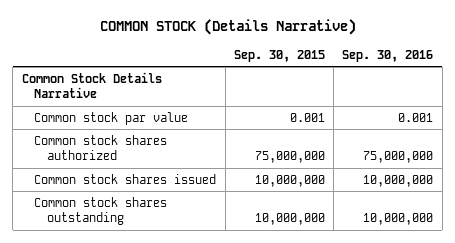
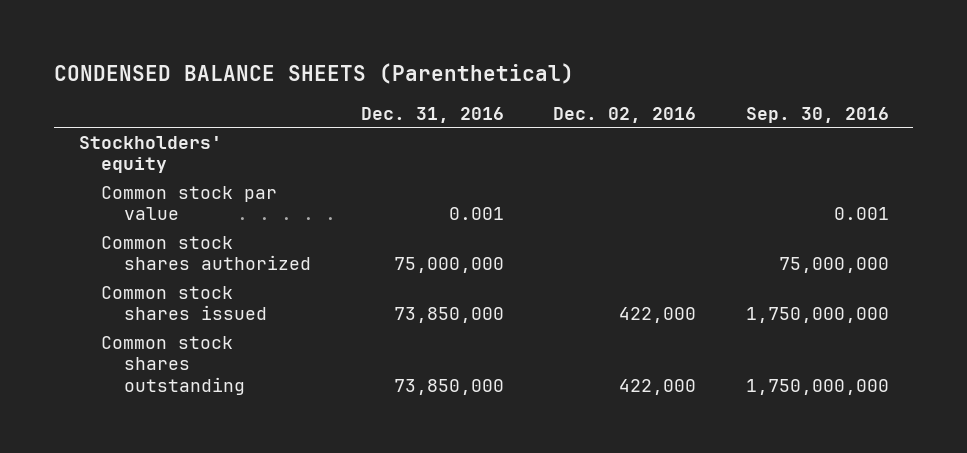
[99,19,356,36] COMMON STOCK (Details Narrative) -> [53,63,574,85] CONDENSED BALANCE SHEETS (Parenthetical)
[233,49,325,62] Sep. 30, 2015 -> none
none -> [360,106,504,123] Dec. 31, 2016
none -> [553,106,697,123] Dec. 02, 2016
[21,71,162,98] Common Stock Details Narrative -> none
none -> [78,135,222,174] Stockholders' equity
[363,174,434,187] 10,000,000 -> [745,307,889,324] 1,750,000,000
[363,212,434,225] 10,000,000 -> [745,378,889,395] 1,750,000,000

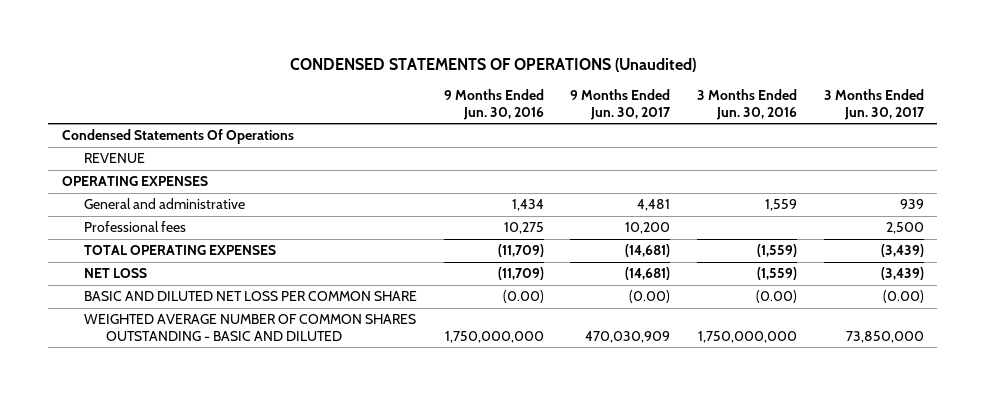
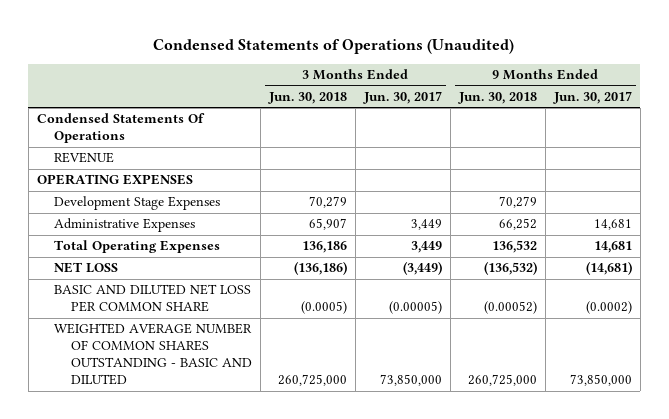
[289,58,696,73] CONDENSED STATEMENTS OF OPERATIONS (Unaudited) -> [153,38,515,54] Condensed Statements of Operations (Unaudited)
[443,89,544,120] 9 Months Ended Jun. 30, 2016 -> none
[697,89,798,120] 3 Months Ended Jun. 30, 2016 -> none
none -> [267,91,347,104] Jun. 30, 2018
none -> [457,91,537,104] Jun. 30, 2018
[83,221,186,233] Professional fees -> none
none -> [53,196,220,211] Development Stage Expenses
[83,198,245,210] General and administrative -> [53,218,195,233] Administrative Expenses
[637,199,671,212] 4,481 -> [593,219,632,231] 14,681
[900,199,925,210] 939 -> [410,219,442,231] 3,449
[83,245,276,256] TOTAL OPERATING EXPENSES -> [53,240,220,254] Total Operating Expenses
[625,244,671,258] (14,681) -> [593,241,632,254] 14,681
[881,244,925,258] (3,439) -> [410,241,442,254] 3,449
[881,267,925,281] (3,439) -> [402,261,442,276] (3,449)
[629,290,671,304] (0.00) -> [585,301,632,315] (0.0002)
[883,290,925,304] (0.00) -> [388,301,442,315] (0.00005)
[585,330,671,343] 470,030,909 -> [569,374,632,387] 73,850,000

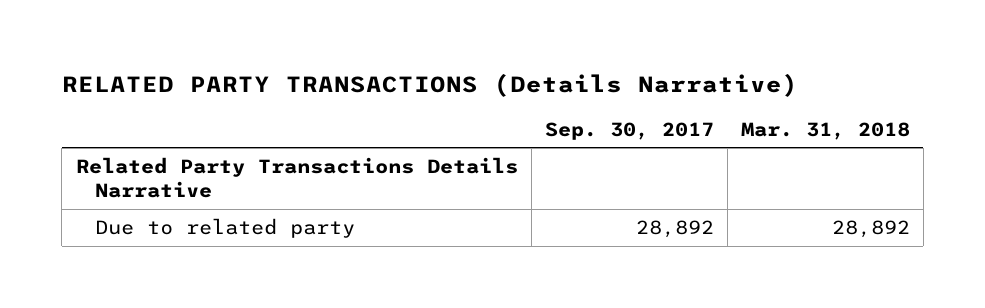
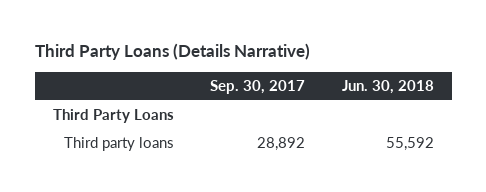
[61,72,798,97] RELATED PARTY TRANSACTIONS (Details Narrative) -> [34,43,310,61] Third Party Loans (Details Narrative)
[740,121,910,140] Mar. 31, 2018 -> none
none -> [341,79,434,94] Jun. 30, 2018
[75,157,518,199] Related Party Transactions Details Narrative -> none
none -> [52,109,174,124] Third Party Loans
[94,218,355,239] Due to related party -> [63,137,174,152] Third party loans

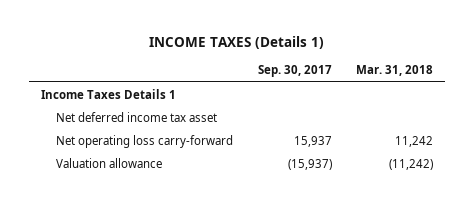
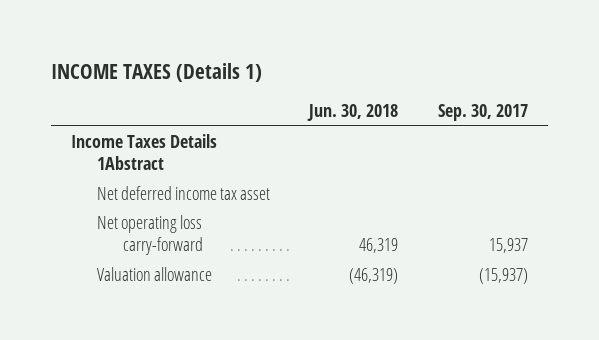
[355,65,433,77] Mar. 31, 2018 -> none
none -> [307,104,399,122] Jun. 30, 2018
[41,88,177,99] Income Taxes Details 1 -> [70,133,217,171] Income Taxes Details 1Abstract

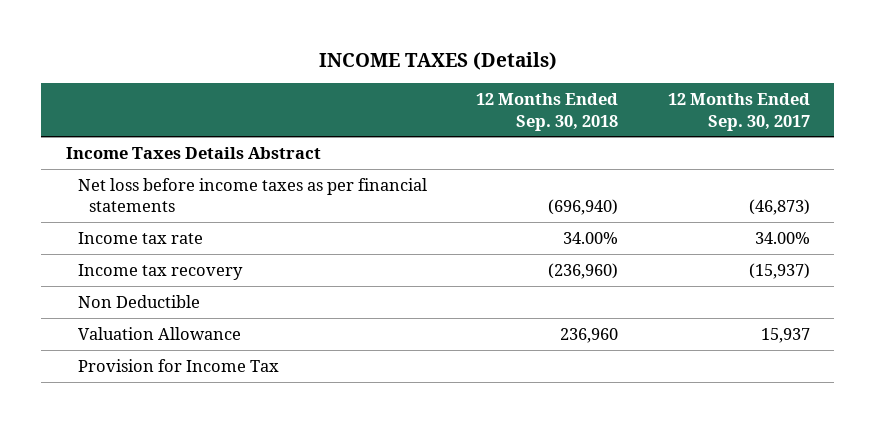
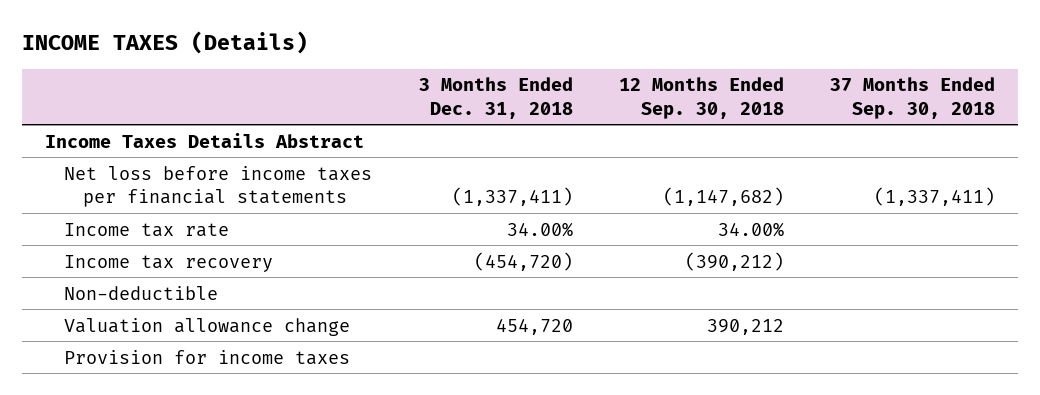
[667,93,810,131] 12 Months Ended Sep. 30, 2017 -> none
none -> [418,77,573,119] 3 Months Ended Dec. 31, 2018
none -> [829,77,995,119] 37 Months Ended Sep. 30, 2018
[77,177,427,213] Net loss before income taxes as per financial statements -> [64,165,373,208] Net loss before income taxes per financial statements
[548,199,619,216] (696,940) -> [662,187,784,207] (1,147,682)
[548,262,619,279] (236,960) -> [684,251,784,271] (390,212)
[77,294,200,308] Non Deductible -> [64,285,219,300] Non-deductible
[77,326,241,340] Valuation Allowance -> [64,317,351,336] Valuation allowance change
[560,327,619,343] 236,960 -> [706,318,784,335] 390,212
[77,358,279,372] Provision for Income Tax -> [64,349,351,365] Provision for income taxes

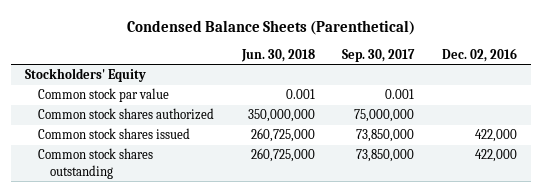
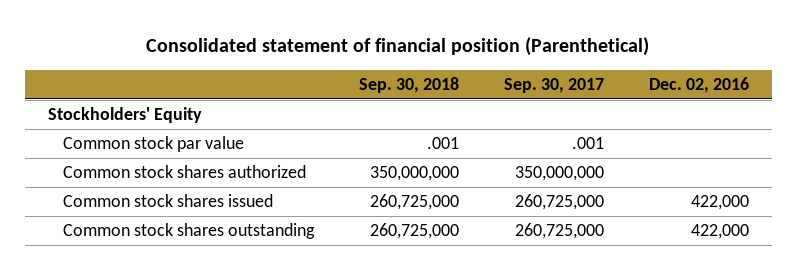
[127,19,416,35] Condensed Balance Sheets (Parenthetical) -> [146,37,650,57] Consolidated statement of financial position (Parenthetical)
[240,48,315,62] Jun. 30, 2018 -> none
none -> [359,76,460,93] Sep. 30, 2018
[385,89,415,100] 0.001 -> [572,137,605,150] .001
[354,109,415,123] 75,000,000 -> [515,166,605,182] 350,000,000
[356,129,415,143] 73,850,000 -> [515,194,605,211] 260,725,000
[356,149,415,163] 73,850,000 -> [515,223,605,240] 260,725,000

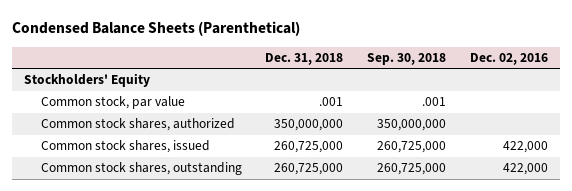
[146,37,650,57] Consolidated statement of financial position (Parenthetical) -> [12,21,301,37] Condensed Balance Sheets (Parenthetical)
[504,77,605,93] Sep. 30, 2017 -> none
none -> [265,53,344,66] Dec. 31, 2018
[63,136,245,153] Common stock par value -> [40,96,185,110] Common stock, par value
[63,165,307,179] Common stock shares authorized -> [40,118,235,132] Common stock shares, authorized
[63,194,274,208] Common stock shares issued -> [40,140,210,154] Common stock shares, issued
[63,223,316,240] Common stock shares outstanding -> [40,162,242,176] Common stock shares, outstanding

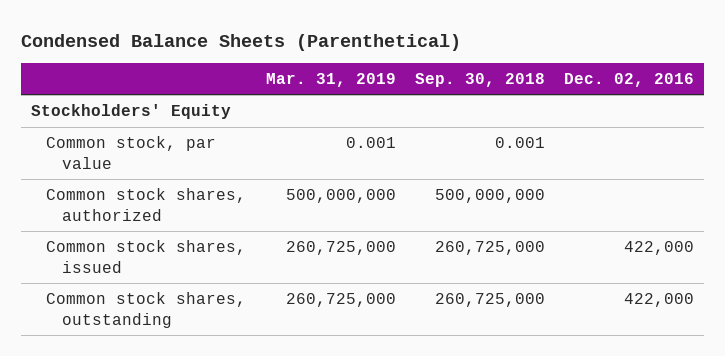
[265,53,344,66] Dec. 31, 2018 -> none
none -> [265,72,396,87] Mar. 31, 2019
[422,97,447,107] .001 -> [494,137,545,149] 0.001
[377,119,447,132] 350,000,000 -> [434,189,545,204] 500,000,000

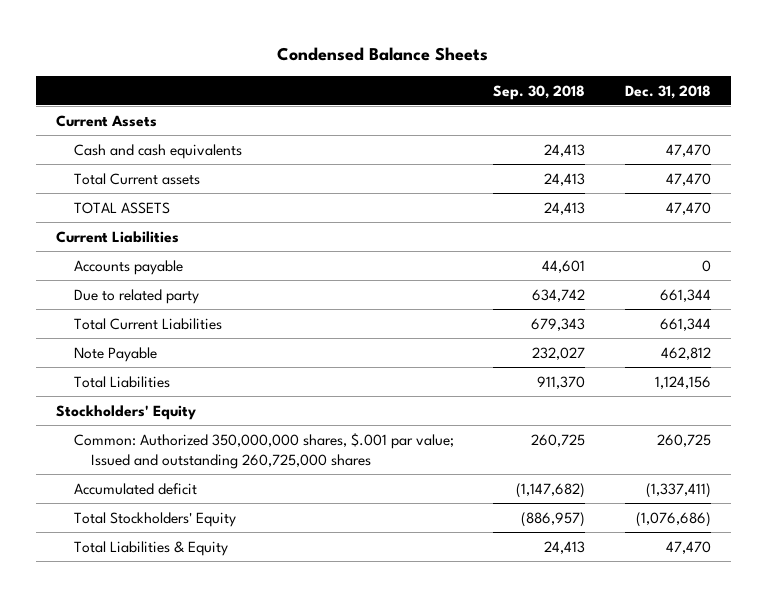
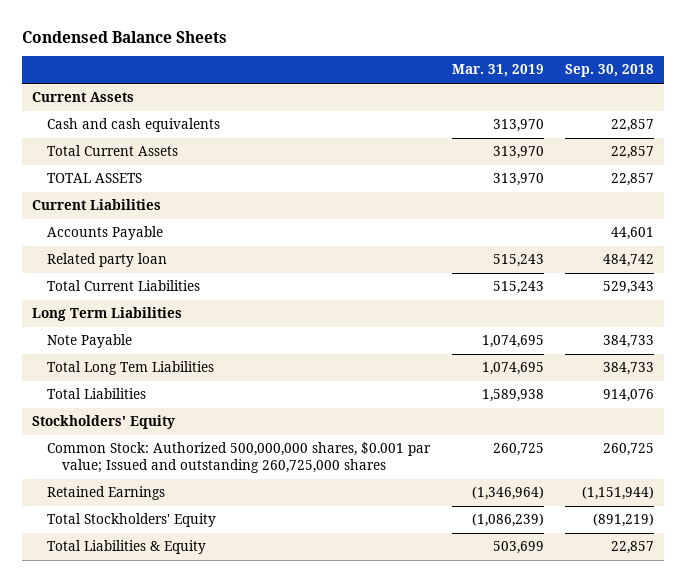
[624,84,711,99] Dec. 31, 2018 -> none
none -> [451,64,544,78] Mar. 31, 2019
[544,143,586,157] 24,413 -> [610,119,654,133] 22,857
[73,172,200,185] Total Current assets -> [47,145,179,157] Total Current Assets
[544,172,586,186] 24,413 -> [610,146,654,160] 22,857
[544,201,586,215] 24,413 -> [610,173,654,187] 22,857
[73,259,183,275] Accounts payable -> [47,226,164,241] Accounts Payable
[73,288,199,304] Due to related party -> [47,253,168,268] Related party loan
[532,288,586,302] 634,742 -> [602,254,654,268] 484,742
[531,317,586,331] 679,343 -> [602,281,654,295] 529,343
none -> [32,307,183,322] Long Term Liabilities
[532,346,586,360] 232,027 -> [602,335,654,349] 384,733
none -> [47,361,215,376] Total Long Tem Liabilities
[537,375,586,389] 911,370 -> [602,389,654,403] 914,076
[73,482,197,495] Accumulated deficit -> none
[73,432,454,469] Common: Authorized 350,000,000 shares, $.001 par value; Issued and outstanding 260,725,000 shares -> [47,442,432,474] Common Stock: Authorized 500,000,000 shares, $0.001 par value; Issued and outstanding 260,725,000 shares
none -> [47,486,166,501] Retained Earnings
[521,511,586,527] (886,957) -> [592,513,654,528] (891,219)
[544,540,586,554] 24,413 -> [610,541,654,555] 22,857

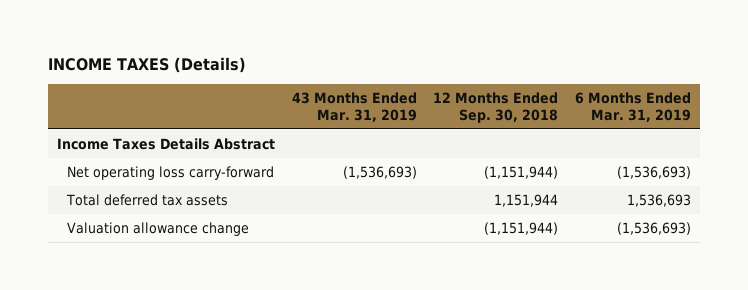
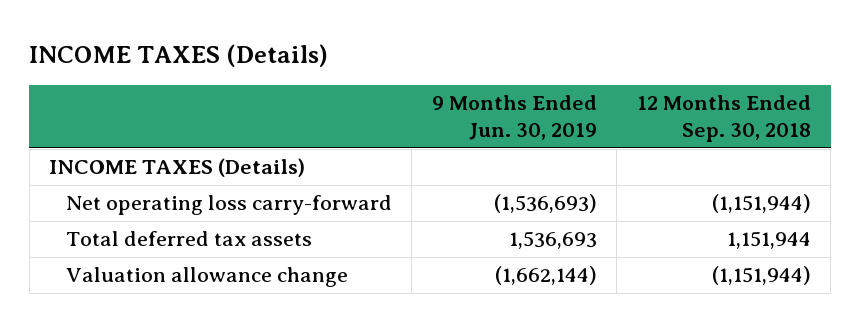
[291,92,417,123] 43 Months Ended Mar. 31, 2019 -> none
[575,92,692,123] 6 Months Ended Mar. 31, 2019 -> none
none -> [431,95,597,141] 9 Months Ended Jun. 30, 2019
[56,138,275,151] Income Taxes Details Abstract -> [49,158,306,178] INCOME TAXES (Details)

